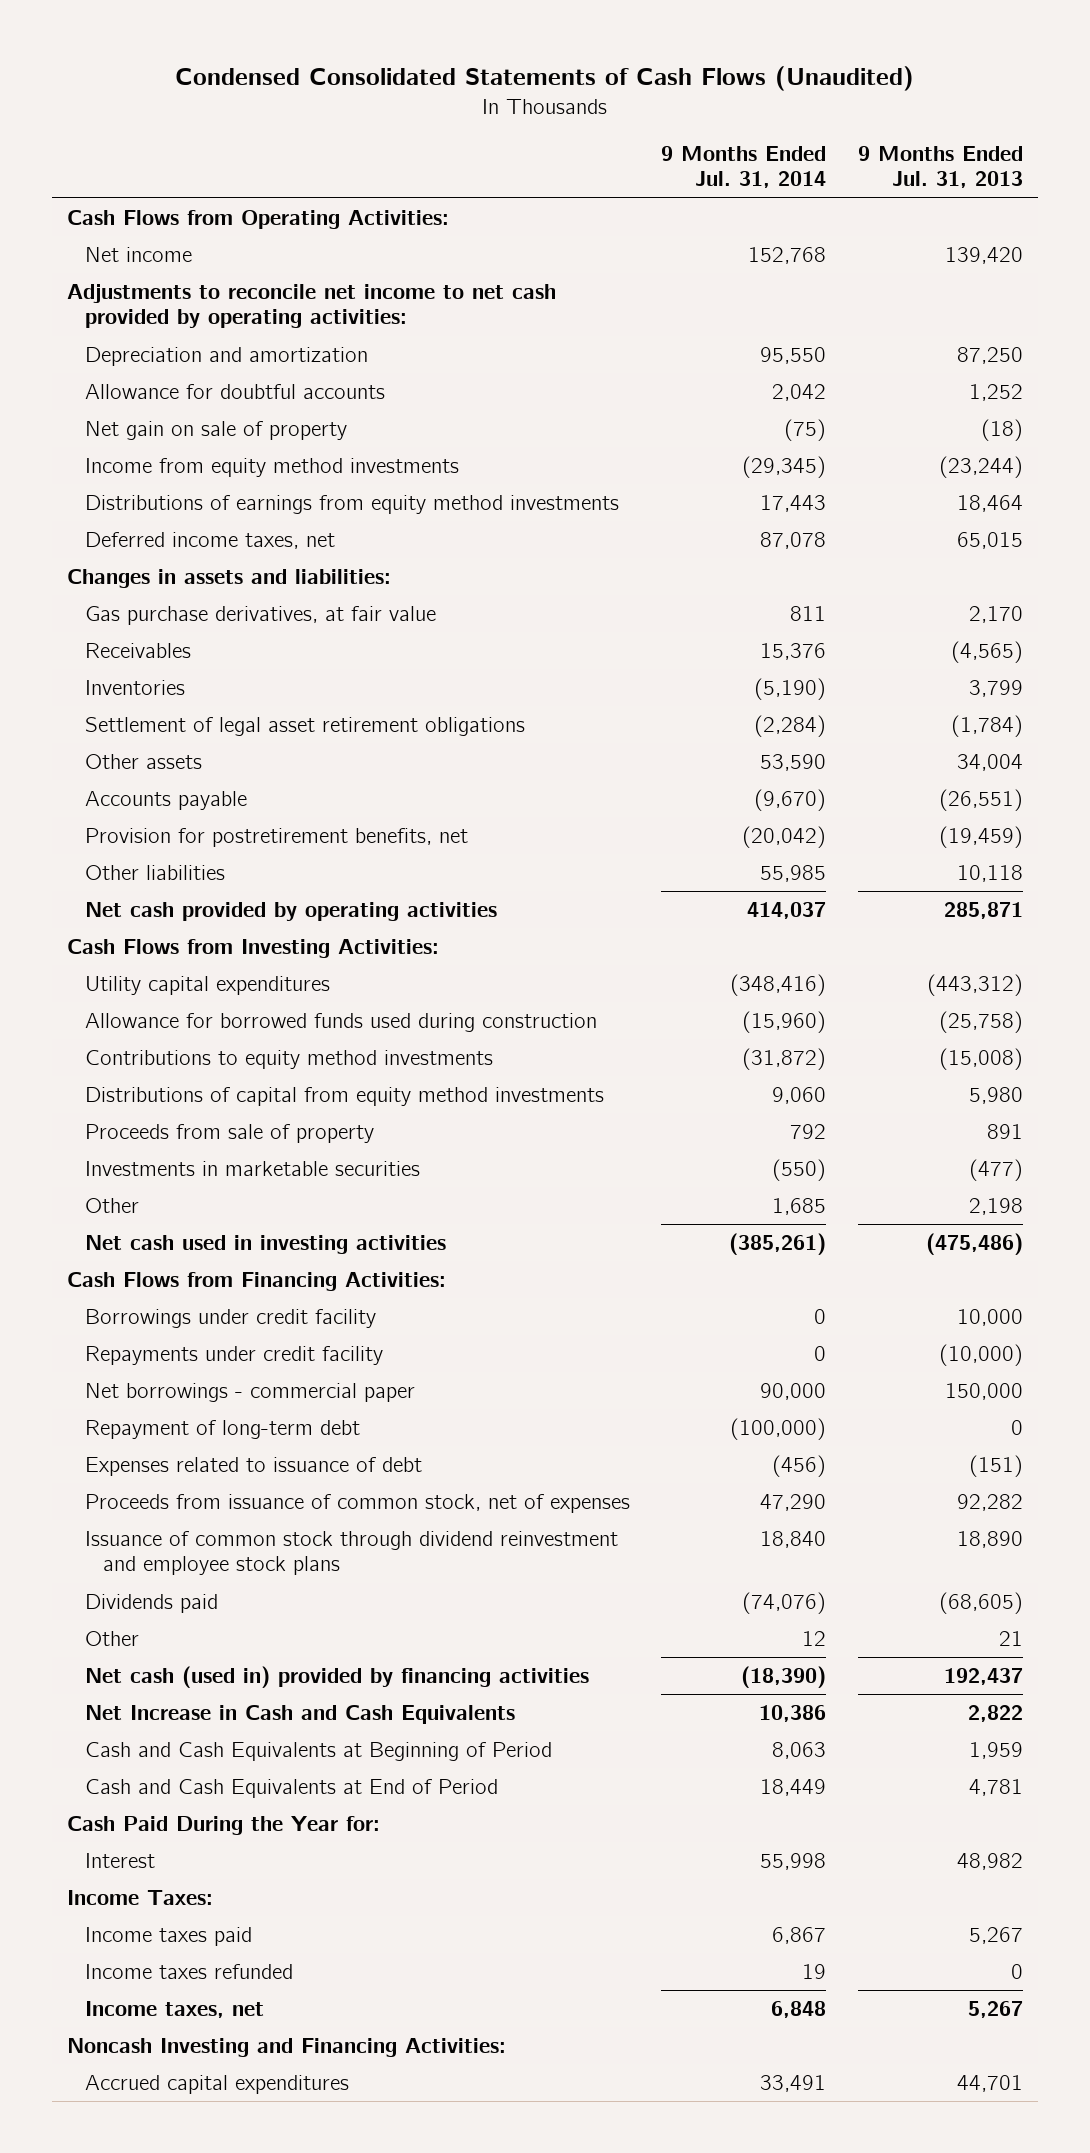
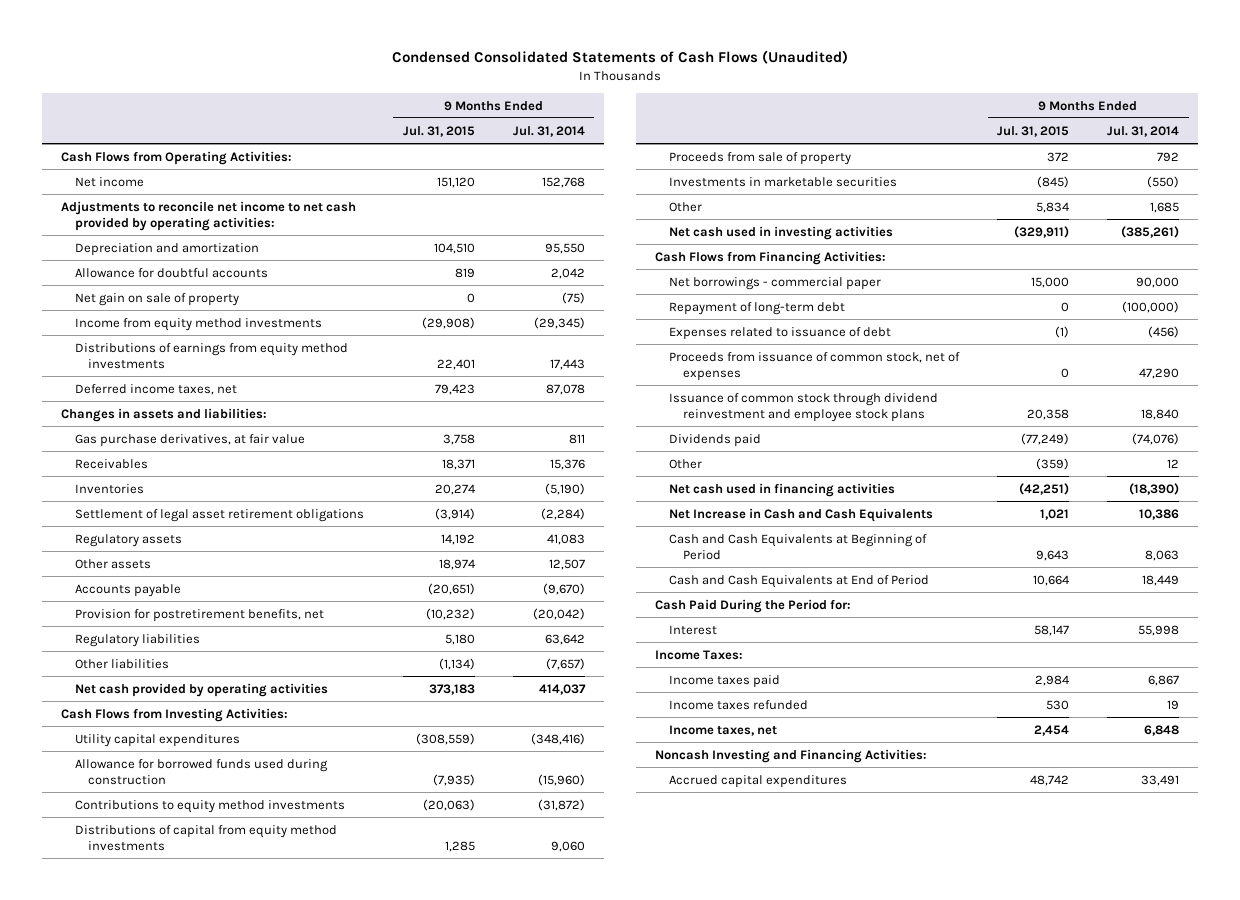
[857,146,1023,189] 9 Months Ended Jul. 31, 2013 -> none
none -> [402,125,475,137] Jul. 31, 2015
none -> [74,533,182,547] Regulatory assets
[760,754,827,772] 53,590 -> [548,558,585,570] 12,507
none -> [74,633,200,647] Regulatory liabilities
[760,865,827,883] 55,985 -> [545,657,585,670] (7,657)
[84,1309,376,1329] Borrowings under credit facility -> none
[84,1346,383,1366] Repayments under credit facility -> none
[84,1666,589,1689] Net cash (used in) provided by financing activities -> [669,482,896,497] Net cash used in financing activities
[67,1816,381,1836] Cash Paid During the Year for: -> [655,598,852,613] Cash Paid During the Period for:

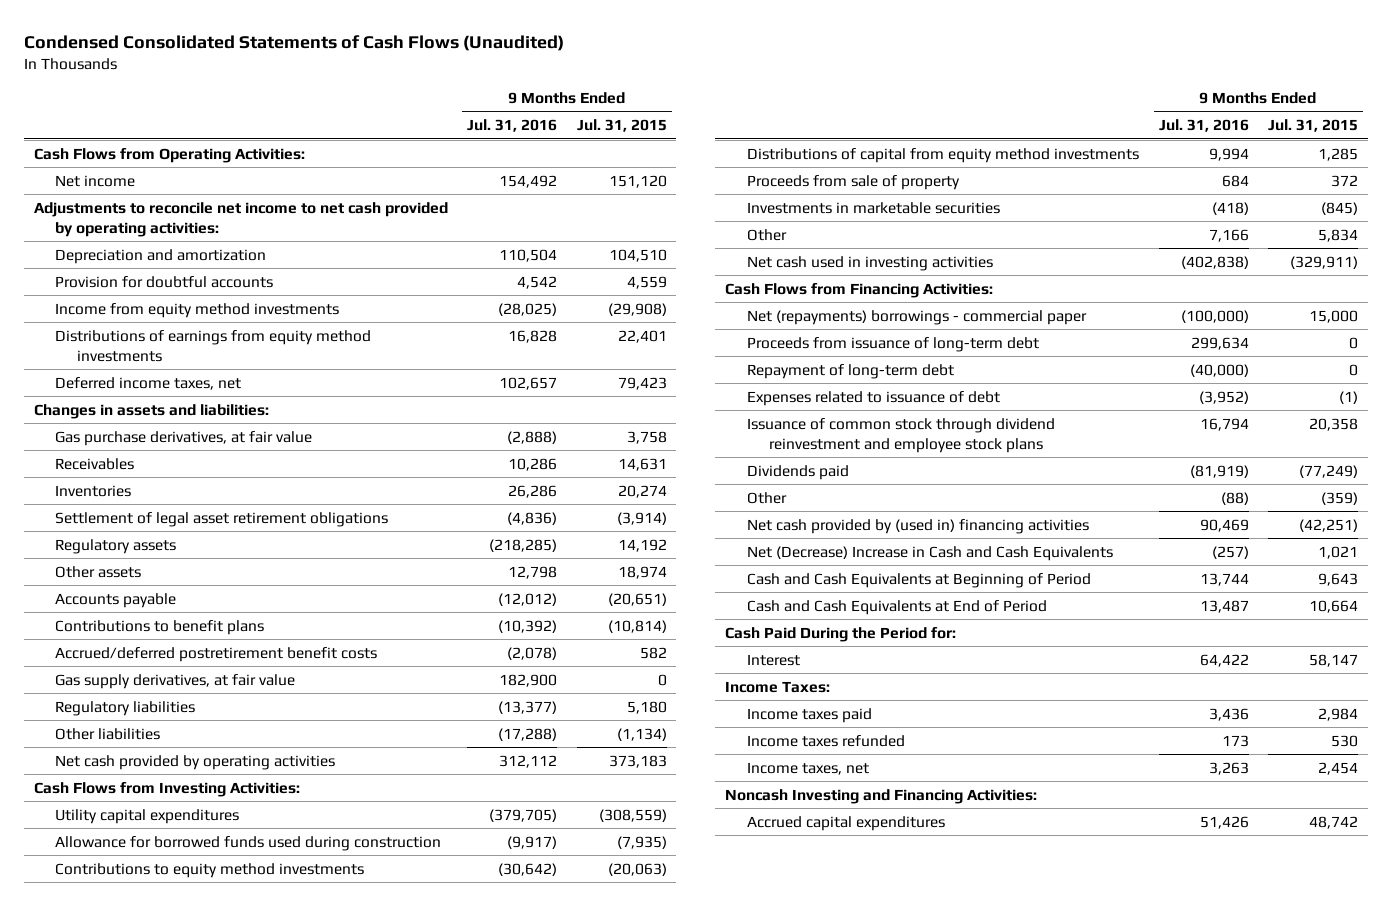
[512,125,585,137] Jul. 31, 2014 -> none
none -> [467,119,558,133] Jul. 31, 2016
[74,292,239,306] Net gain on sale of property -> none
[74,267,268,278] Allowance for doubtful accounts -> [55,275,274,288] Provision for doubtful accounts
[454,267,475,278] 819 -> [626,275,667,289] 4,559
[441,458,475,470] 18,371 -> [617,457,667,471] 14,631
[74,608,324,622] Provision for postretirement benefits, net -> none
none -> [55,619,265,635] Contributions to benefit plans
none -> [55,646,378,662] Accrued/deferred postretirement benefit costs
none -> [55,673,296,689] Gas supply derivatives, at fair value
[669,276,882,290] Net borrowings - commercial paper -> [746,309,1087,325] Net (repayments) borrowings - commercial paper
none -> [746,336,1039,352] Proceeds from issuance of long-term debt
[669,351,961,381] Proceeds from issuance of common stock, net of expenses -> none
[669,482,896,497] Net cash used in financing activities -> [746,518,1089,534] Net cash provided by (used in) financing activities
[669,507,934,522] Net Increase in Cash and Cash Equivalents -> [746,545,1113,561] Net (Decrease) Increase in Cash and Cash Equivalents

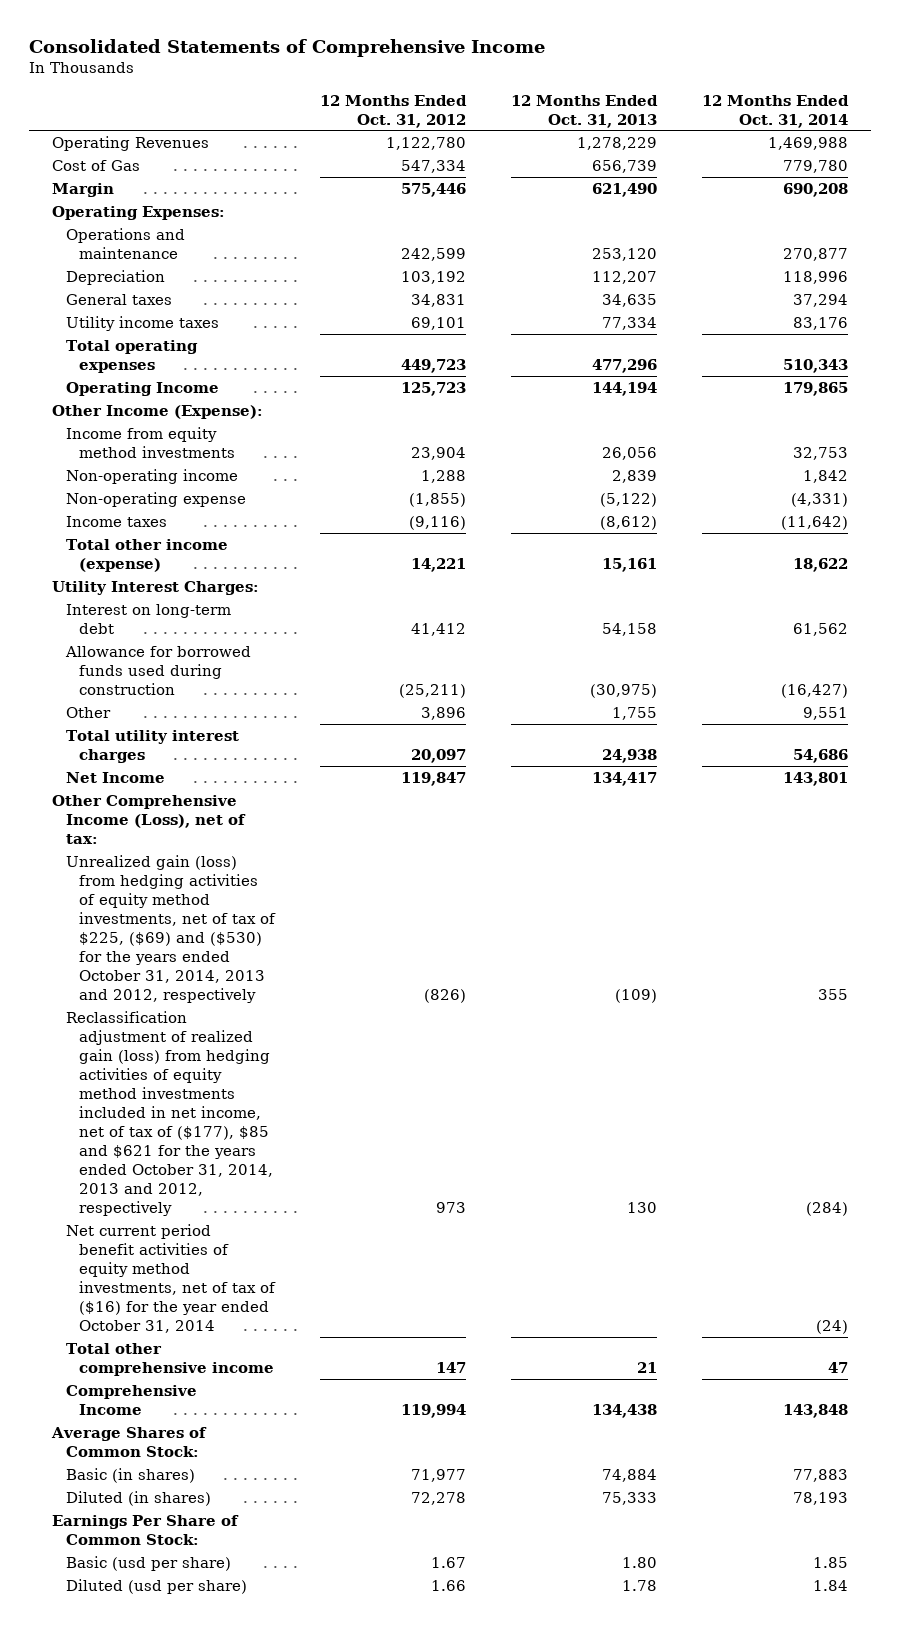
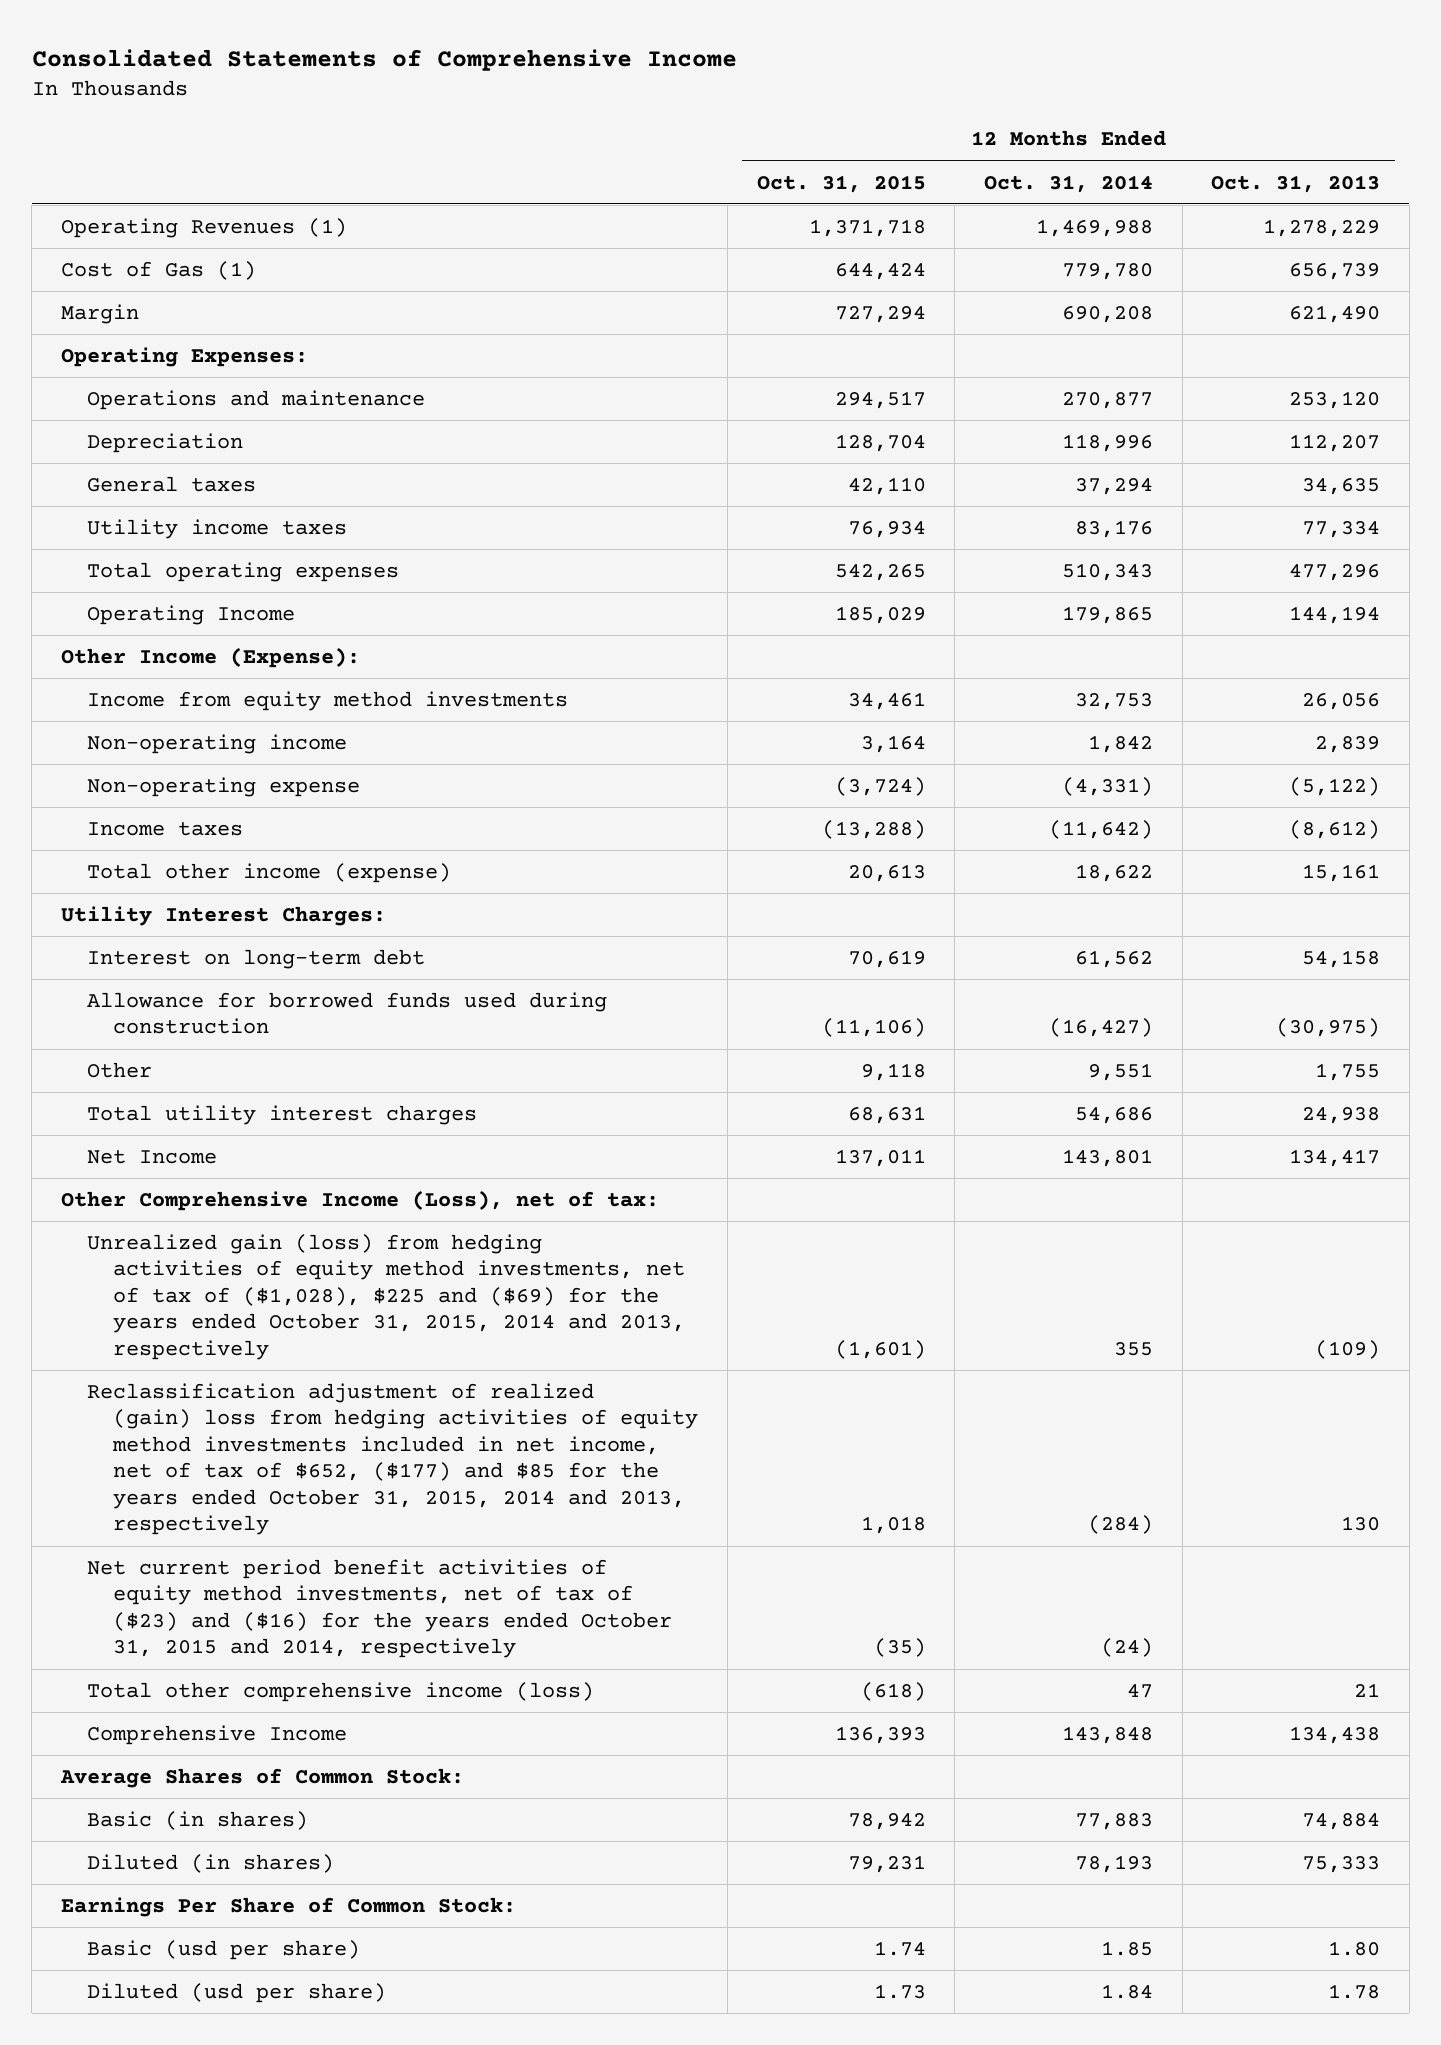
[320,94,468,128] 12 Months Ended Oct. 31, 2012 -> none
none -> [756,174,926,193] Oct. 31, 2015
[51,135,209,151] Operating Revenues -> [60,218,347,239] Operating Revenues (1)
[51,159,140,171] Cost of Gas -> [60,261,256,281] Cost of Gas (1)
[65,854,277,1003] Unrealized gain (loss) from hedging activities of equity method investments, net of tax of $225, ($69) and ($530) for the years ended October 31, 2014, 2013 and 2012, respectively -> [87,1234,686,1360] Unrealized gain (loss) from hedging activities of equity method investments, net of tax of ($1,028), $225 and ($69) for the years ended October 31, 2015, 2014 and 2013, respectively
[65,1010,274,1216] Reclassification adjustment of realized gain (loss) from hedging activities of equity method investments included in net income, net of tax of ($177), $85 and $621 for the years ended October 31, 2014, 2013 and 2012, respectively -> [87,1383,699,1536] Reclassification adjustment of realized (gain) loss from hedging activities of equity method investments included in net income, net of tax of $652, ($177) and $85 for the years ended October 31, 2015, 2014 and 2013, respectively
[65,1223,277,1333] Net current period benefit activities of equity method investments, net of tax of ($16) for the year ended October 31, 2014 -> [87,1559,673,1659] Net current period benefit activities of equity method investments, net of tax of ($23) and ($16) for the years ended October 31, 2015 and 2014, respectively
[65,1342,275,1376] Total other comprehensive income -> [87,1682,595,1703] Total other comprehensive income (loss)

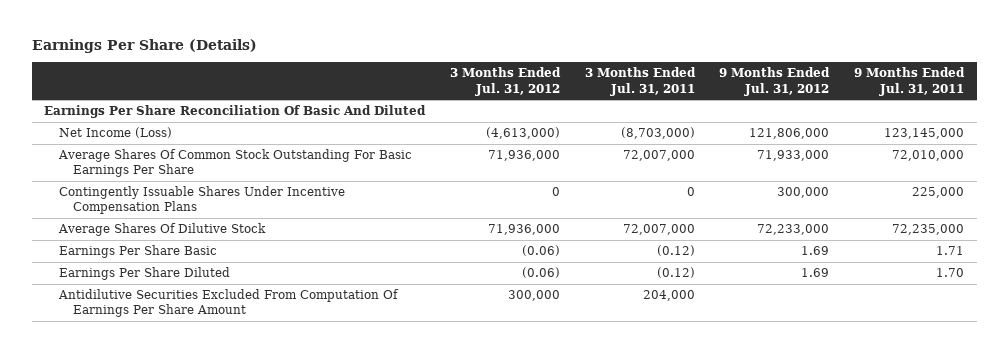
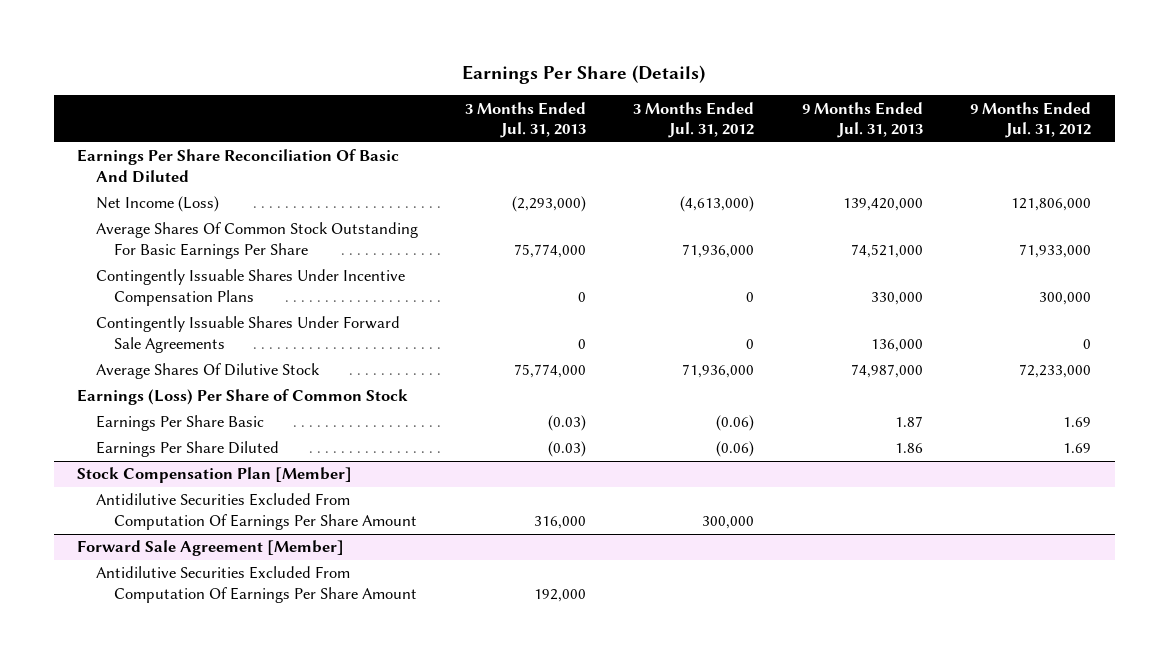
[584,67,696,96] 3 Months Ended Jul. 31, 2011 -> none
[854,67,966,96] 9 Months Ended Jul. 31, 2011 -> none
none -> [464,101,586,139] 3 Months Ended Jul. 31, 2013
none -> [801,101,923,139] 9 Months Ended Jul. 31, 2013
none -> [95,316,400,353] Contingently Issuable Shares Under Forward Sale Agreements
none -> [77,389,409,406] Earnings (Loss) Per Share of Common Stock
none -> [77,467,353,484] Stock Compensation Plan [Member]
none -> [77,540,345,557] Forward Sale Agreement [Member]
none -> [95,566,418,603] Antidilutive Securities Excluded From Computation Of Earnings Per Share Amount

